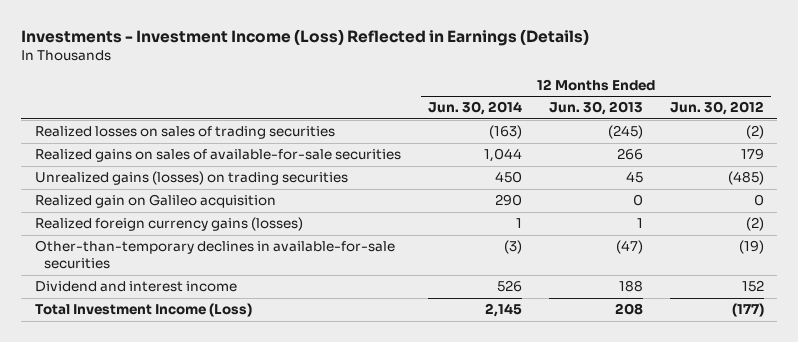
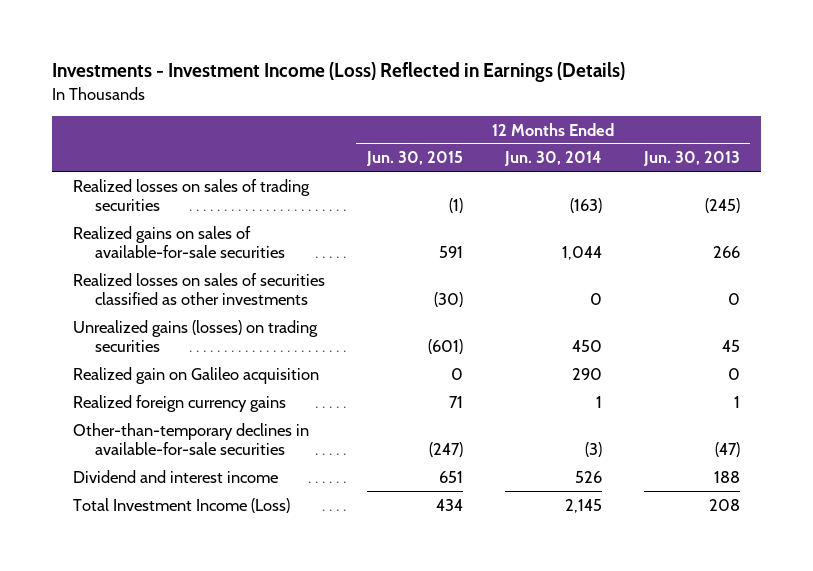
[669,101,764,116] Jun. 30, 2012 -> none
none -> [365,151,463,167] Jun. 30, 2015
none -> [72,272,325,305] Realized losses on sales of securities classified as other investments
[34,217,303,232] Realized foreign currency gains (losses) -> [72,394,286,412] Realized foreign currency gains

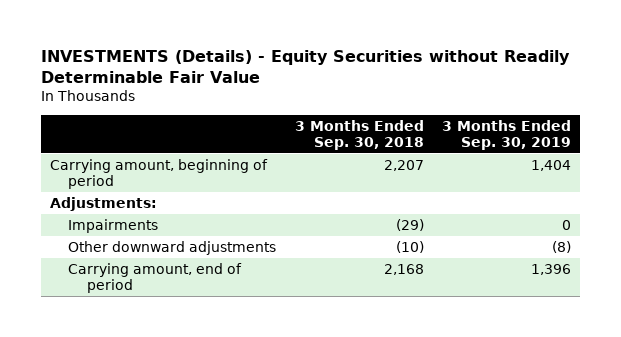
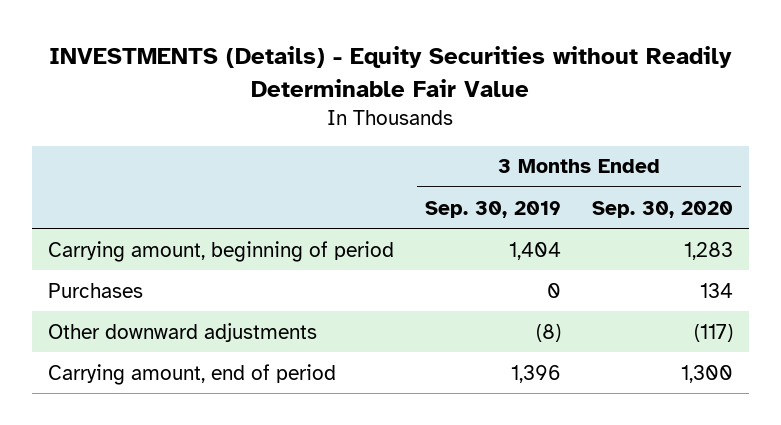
[294,119,424,151] 3 Months Ended Sep. 30, 2018 -> none
none -> [591,200,733,218] Sep. 30, 2020
[49,196,157,211] Adjustments: -> none
[68,218,159,233] Impairments -> none
none -> [47,282,143,298] Purchases

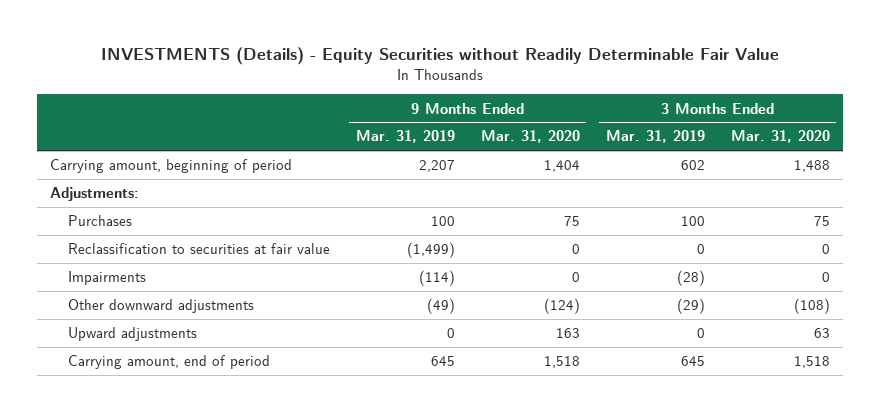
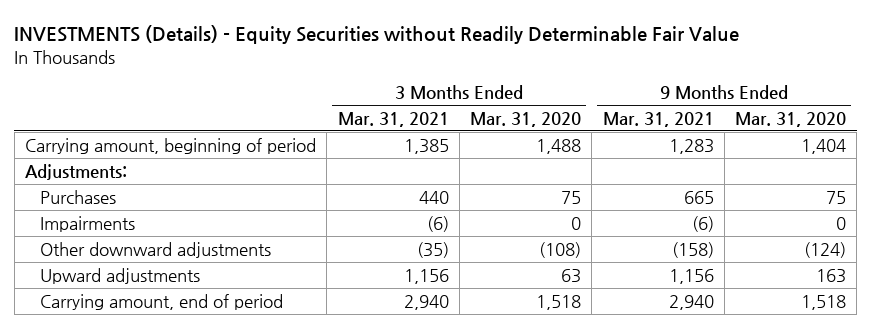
[355,130,455,144] Mar. 31, 2019 -> none
[605,130,705,144] Mar. 31, 2019 -> none
none -> [337,111,449,127] Mar. 31, 2021
none -> [602,111,714,127] Mar. 31, 2021
[67,243,330,255] Reclassification to securities at fair value -> none

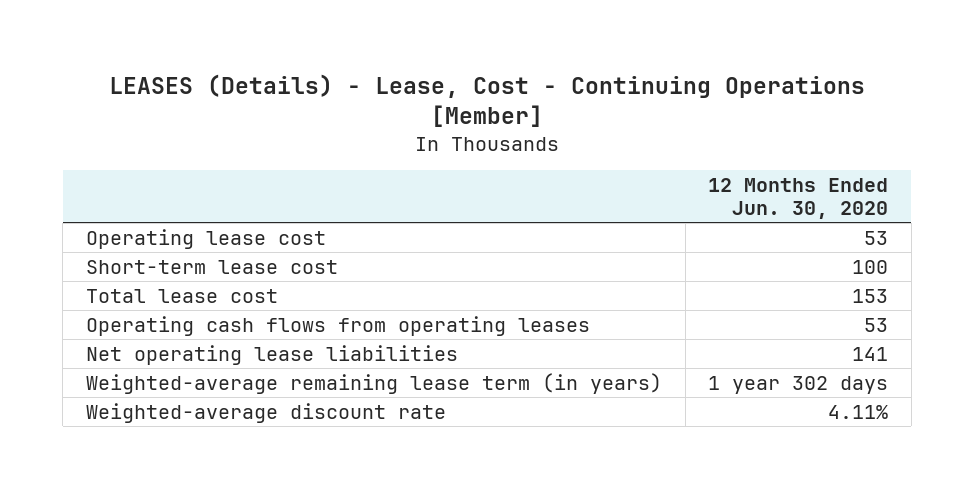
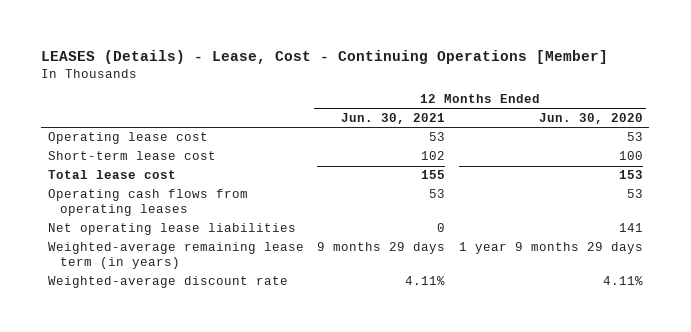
none -> [341,112,446,124] Jun. 30, 2021
[708,375,889,394] 1 year 302 days -> [458,242,643,255] 1 year 9 months 29 days

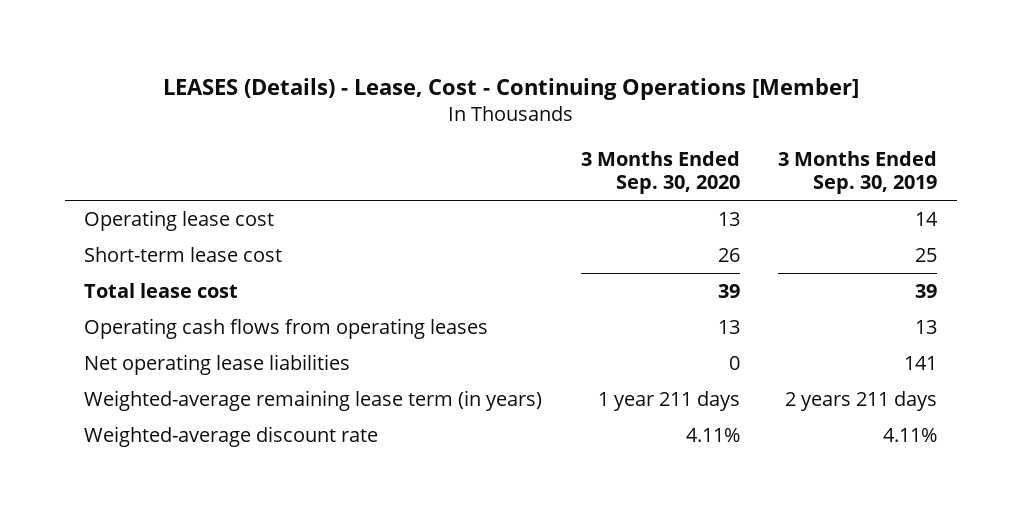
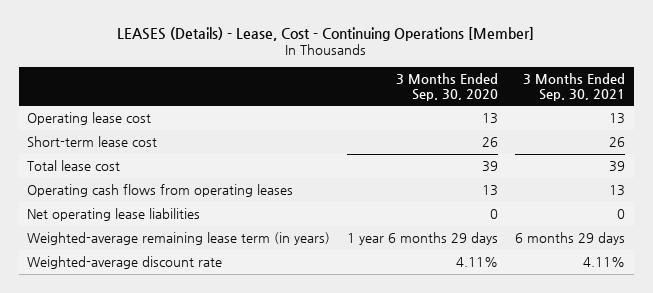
[778,150,938,194] 3 Months Ended Sep. 30, 2019 -> none
none -> [523,72,626,101] 3 Months Ended Sep. 30, 2021
[597,390,740,411] 1 year 211 days -> [347,232,499,246] 1 year 6 months 29 days

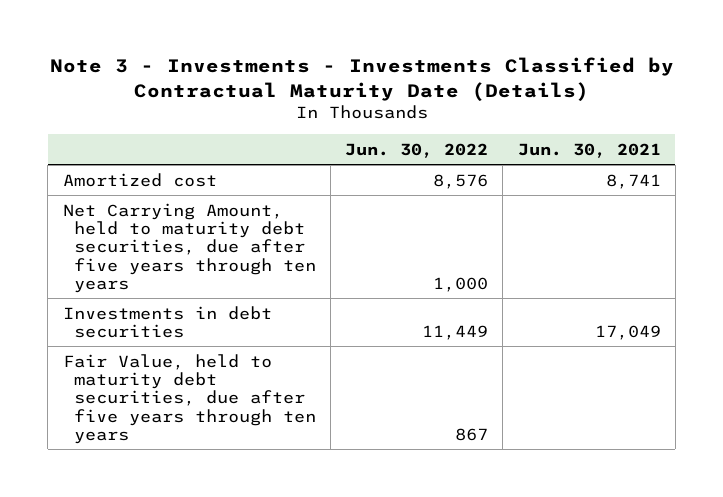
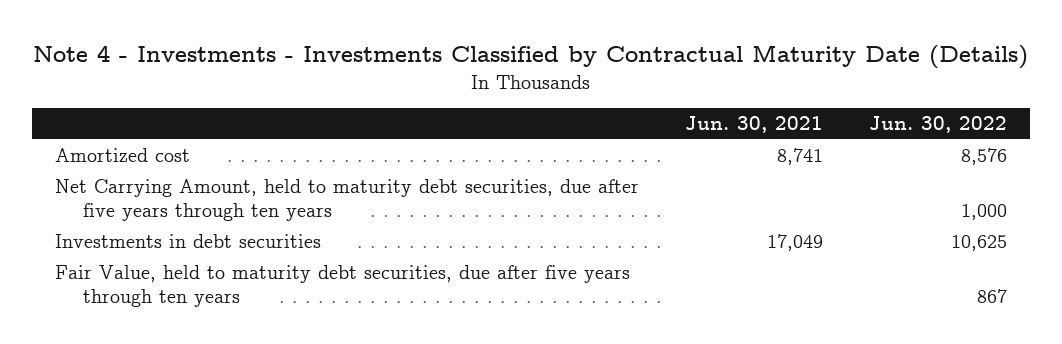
[49,57,674,102] Note 3 - Investments - Investments Classified by Contractual Maturity Date (Details) -> [33,45,1029,70] Note 4 - Investments - Investments Classified by Contractual Maturity Date (Details)
[422,324,489,340] 11,449 -> [950,234,1007,251] 10,625

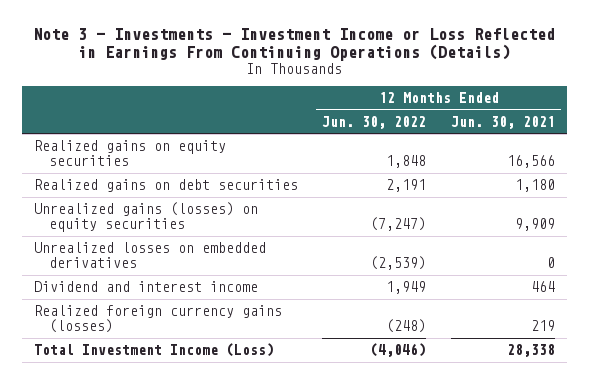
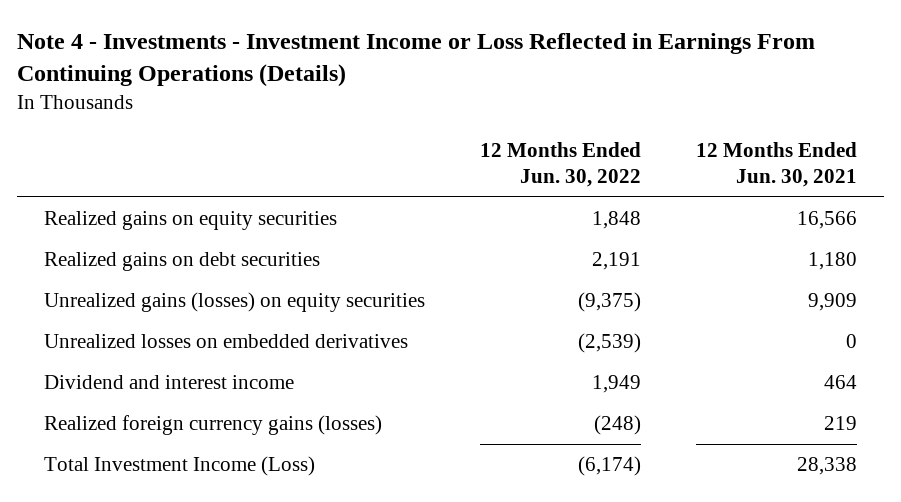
[33,27,556,62] Note 3 - Investments - Investment Income or Loss Reflected in Earnings From Continuing Operations (Details) -> [16,32,815,88] Note 4 - Investments - Investment Income or Loss Reflected in Earnings From Continuing Operations (Details)
[370,217,427,232] (7,247) -> [577,292,641,313] (9,375)
[370,343,427,358] (4,046) -> [577,456,641,477] (6,174)

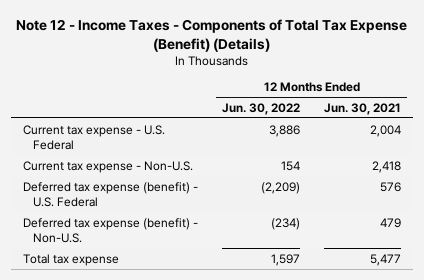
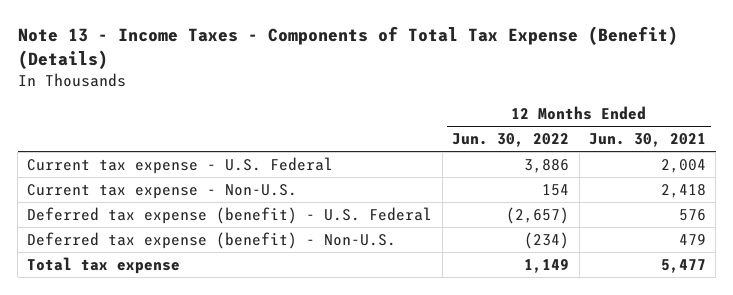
[16,18,408,52] Note 12 - Income Taxes - Components of Total Tax Expense (Benefit) (Details) -> [17,26,678,70] Note 13 - Income Taxes - Components of Total Tax Expense (Benefit) (Details)
[261,181,301,194] (2,209) -> [506,206,570,224] (2,657)
[271,253,301,266] 1,597 -> [524,258,570,273] 1,149

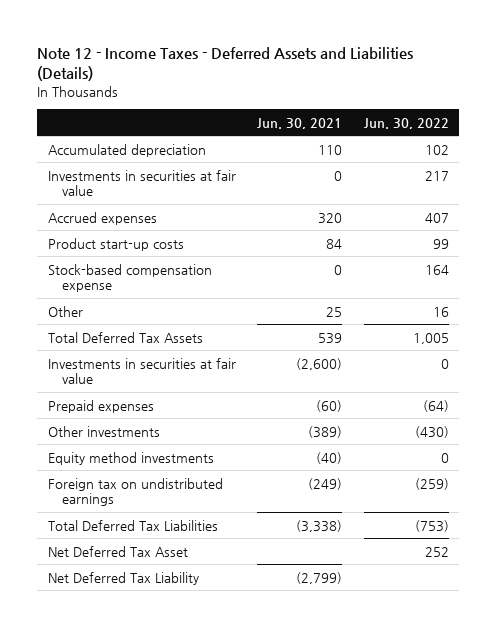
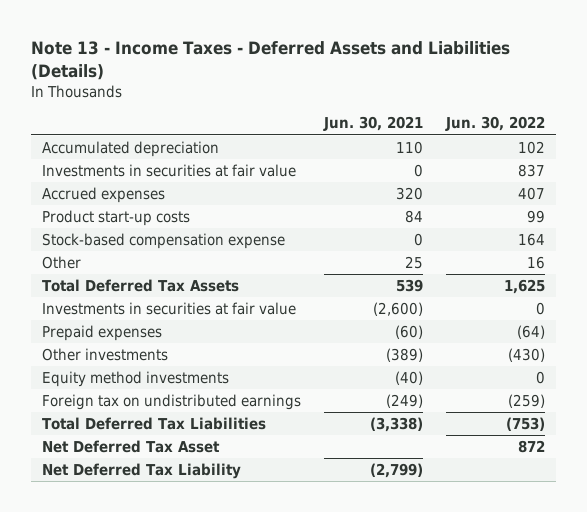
[37,46,414,82] Note 12 - Income Taxes - Deferred Assets and Liabilities (Details) -> [31,40,511,80] Note 13 - Income Taxes - Deferred Assets and Liabilities (Details)
[424,170,449,181] 217 -> [517,164,545,178] 837
[412,332,449,344] 1,005 -> [503,279,545,295] 1,625
[424,546,449,557] 252 -> [517,440,545,454] 872

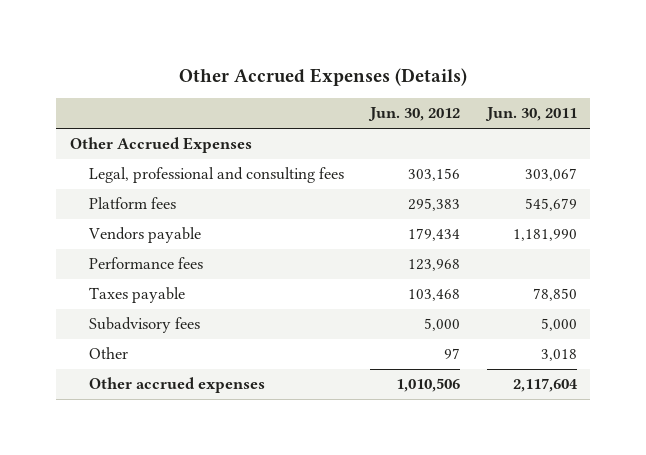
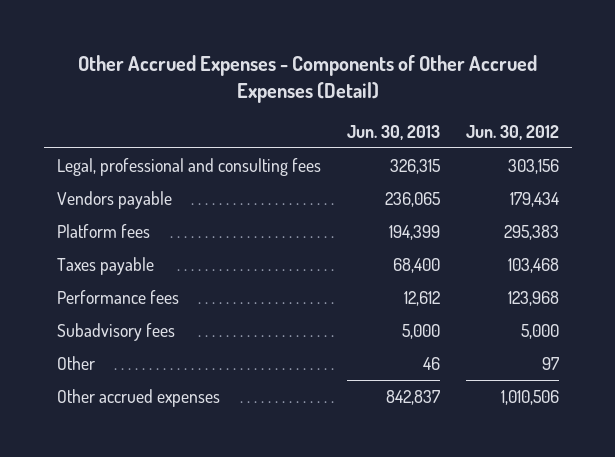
[179,67,468,86] Other Accrued Expenses (Details) -> [77,54,537,103] Other Accrued Expenses - Components of Other Accrued Expenses (Detail)
[484,107,577,122] Jun. 30, 2011 -> none
none -> [346,124,440,140] Jun. 30, 2013
[69,137,252,154] Other Accrued Expenses -> none
[88,197,176,210] Platform fees -> [56,223,150,238] Platform fees
[88,257,203,270] Performance fees -> [56,289,179,304] Performance fees

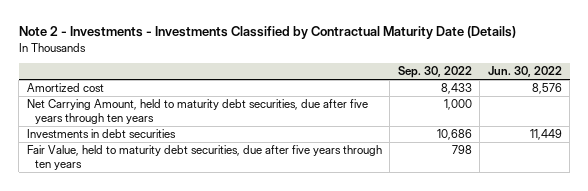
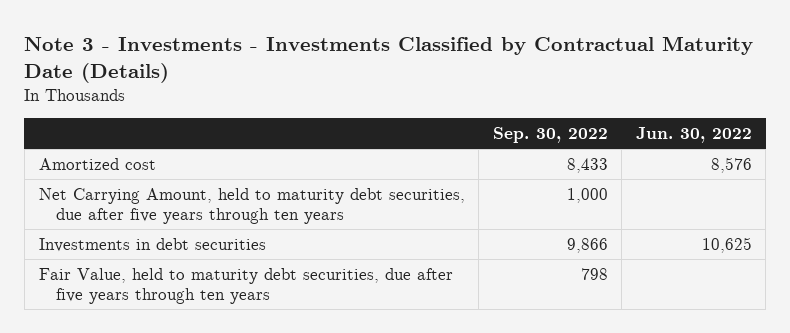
[18,26,516,40] Note 2 - Investments - Investments Classified by Contractual Maturity Date (Details) -> [24,36,754,83] Note 3 - Investments - Investments Classified by Contractual Maturity Date (Details)
[436,129,472,141] 10,686 -> [566,237,608,253] 9,866
[529,129,562,141] 11,449 -> [701,236,752,253] 10,625

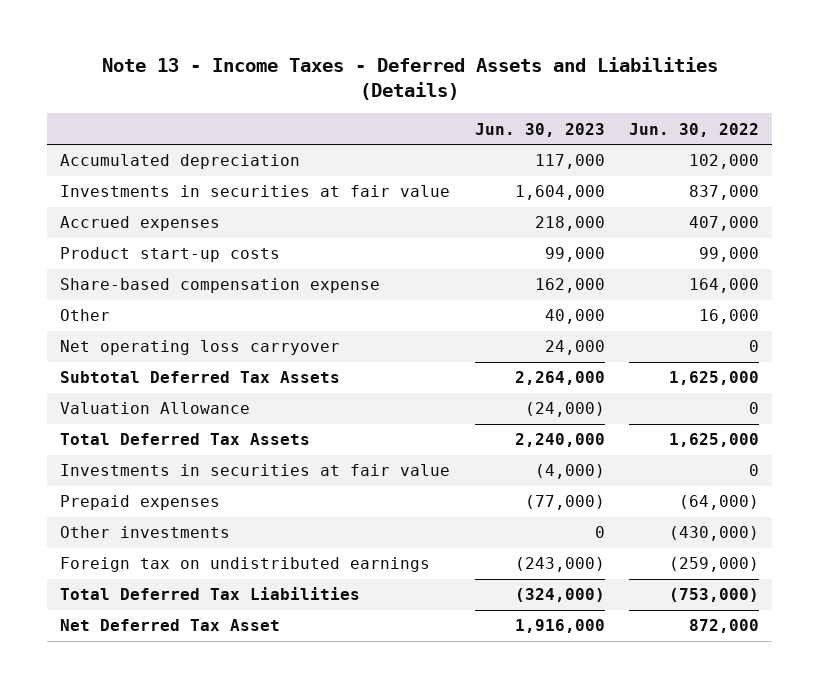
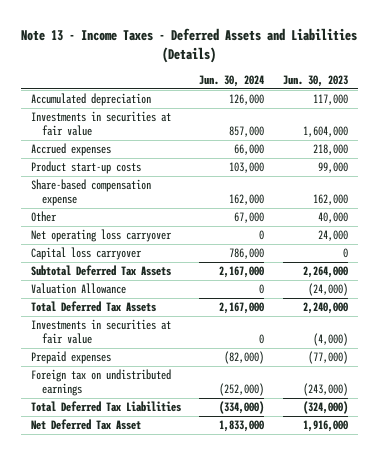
[629,122,760,137] Jun. 30, 2022 -> none
none -> [199,75,265,88] Jun. 30, 2024
none -> [30,247,142,261] Capital loss carryover
[59,526,230,539] Other investments -> none

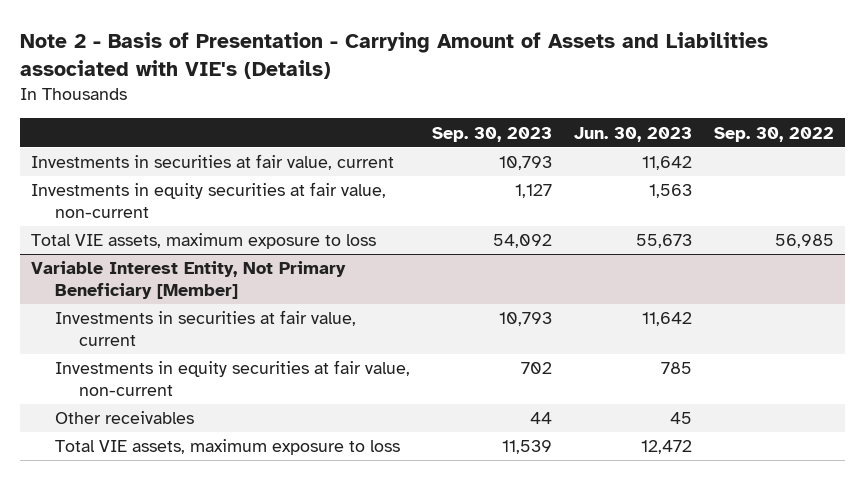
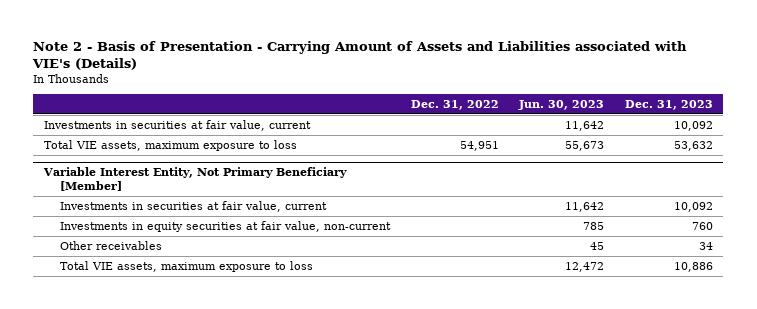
[431,126,552,142] Sep. 30, 2023 -> none
[714,126,835,142] Sep. 30, 2022 -> none
none -> [410,99,499,110] Dec. 31, 2022
none -> [625,99,714,110] Dec. 31, 2023
[31,182,387,218] Investments in equity securities at fair value, non-current -> none

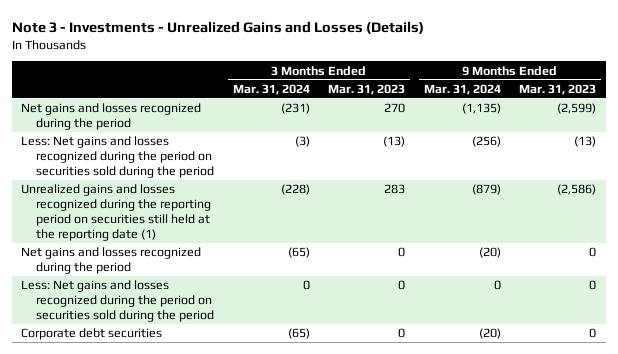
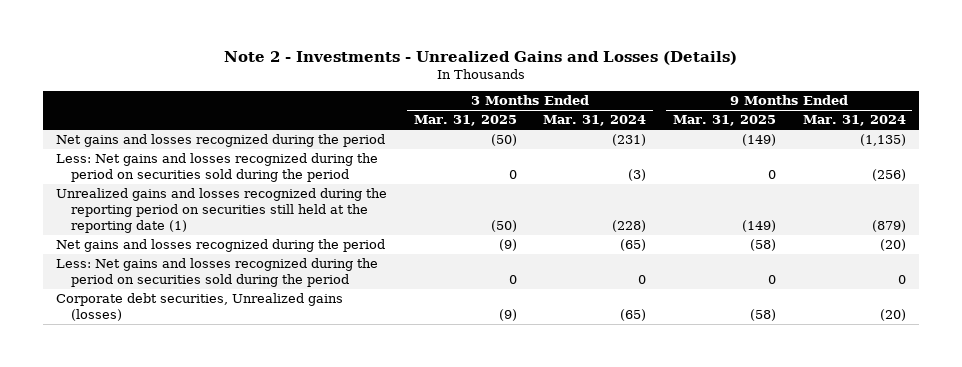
[12,20,425,34] Note 3 - Investments - Unrealized Gains and Losses (Details) -> [223,50,737,65] Note 2 - Investments - Unrealized Gains and Losses (Details)
[328,83,406,95] Mar. 31, 2023 -> none
[519,83,597,95] Mar. 31, 2023 -> none
none -> [413,115,517,127] Mar. 31, 2025
none -> [672,115,776,127] Mar. 31, 2025
[21,328,163,341] Corporate debt securities -> [55,293,343,321] Corporate debt securities, Unrealized gains (losses)

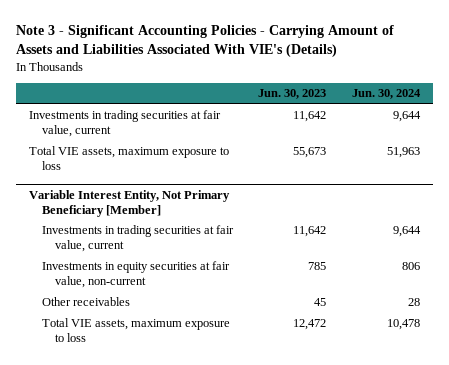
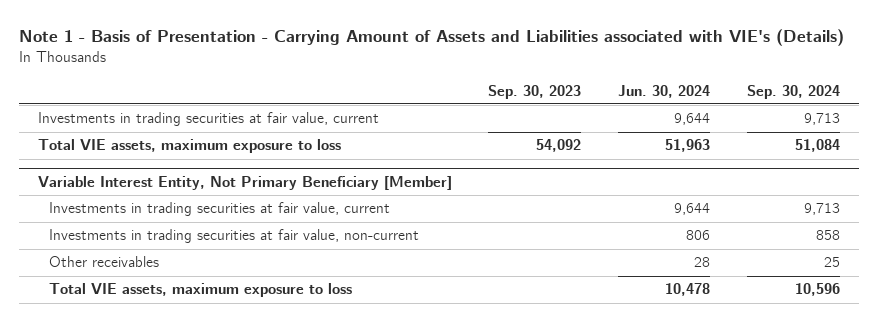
[15,25,394,58] Note 3 - Significant Accounting Policies - Carrying Amount of Assets and Liabilities Associated With VIE's (Details) -> [19,29,845,47] Note 1 - Basis of Presentation - Carrying Amount of Assets and Liabilities associated with VIE's (Details)
[258,89,327,100] Jun. 30, 2023 -> none
none -> [488,84,582,99] Sep. 30, 2023
none -> [747,84,841,99] Sep. 30, 2024
[41,261,230,289] Investments in equity securities at fair value, non-current -> [49,229,420,244] Investments in trading securities at fair value, non-current

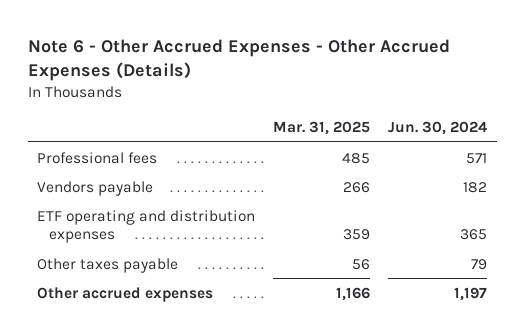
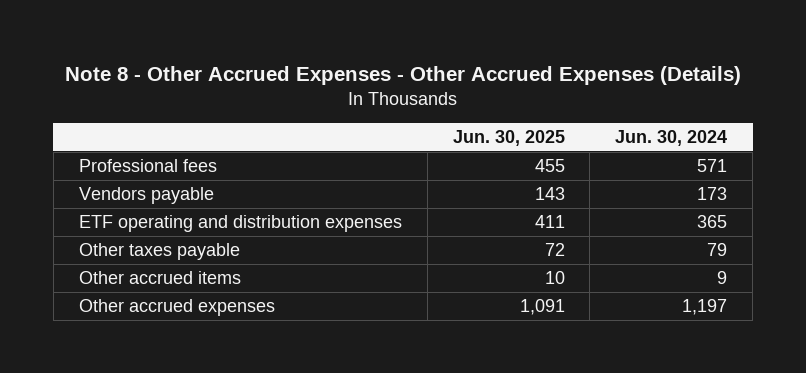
[27,38,450,81] Note 6 - Other Accrued Expenses - Other Accrued Expenses (Details) -> [65,66,742,86] Note 8 - Other Accrued Expenses - Other Accrued Expenses (Details)
[273,120,371,135] Mar. 31, 2025 -> none
none -> [452,130,565,147] Jun. 30, 2025
[463,181,488,193] 182 -> [697,187,728,201] 173
none -> [78,271,241,285] Other accrued items

